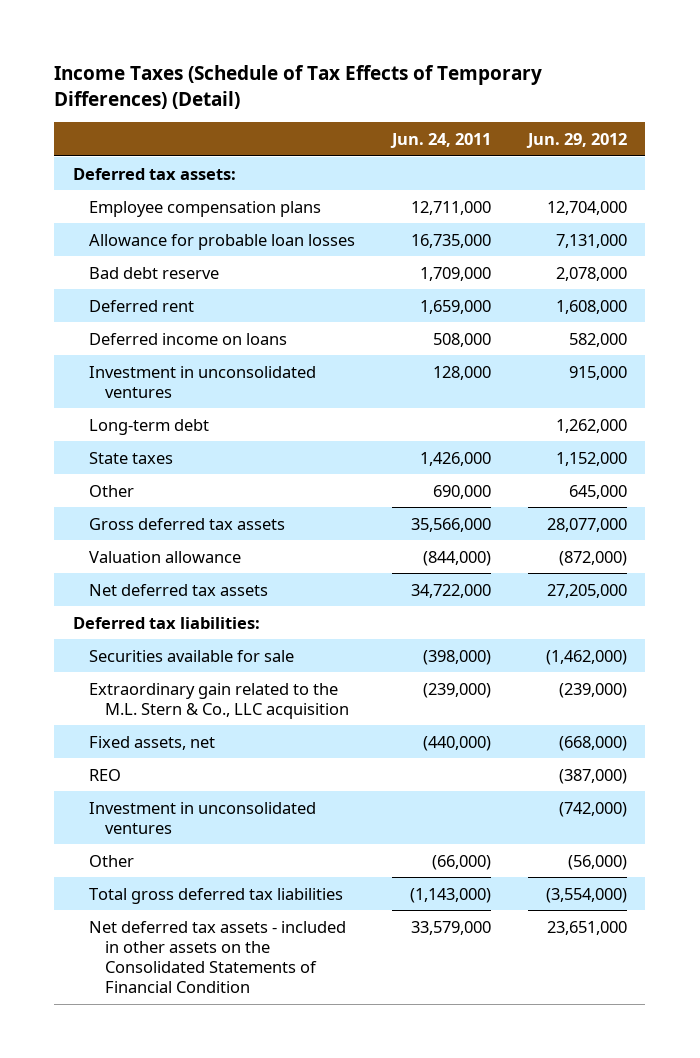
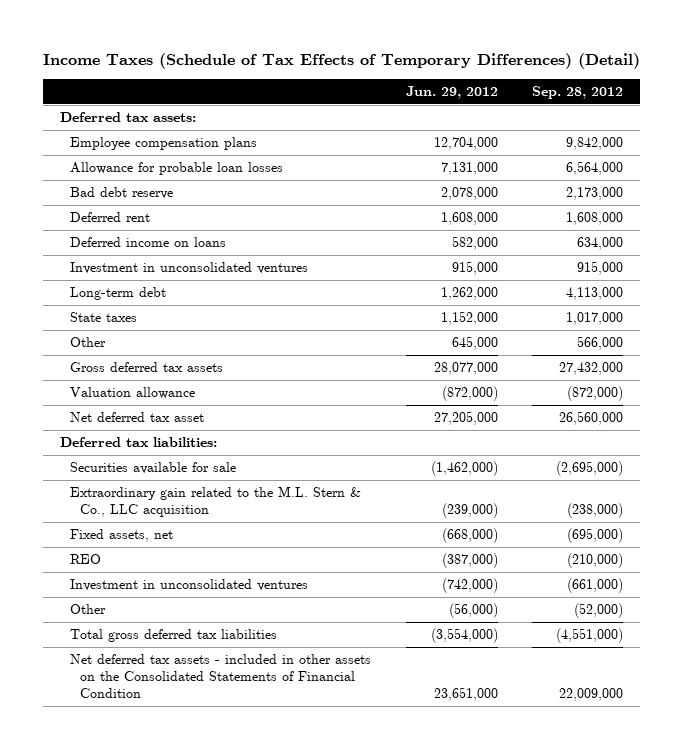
[390,133,492,149] Jun. 24, 2011 -> none
none -> [532,86,624,100] Sep. 28, 2012
[89,583,269,596] Net deferred tax assets -> [70,412,205,423] Net deferred tax asset

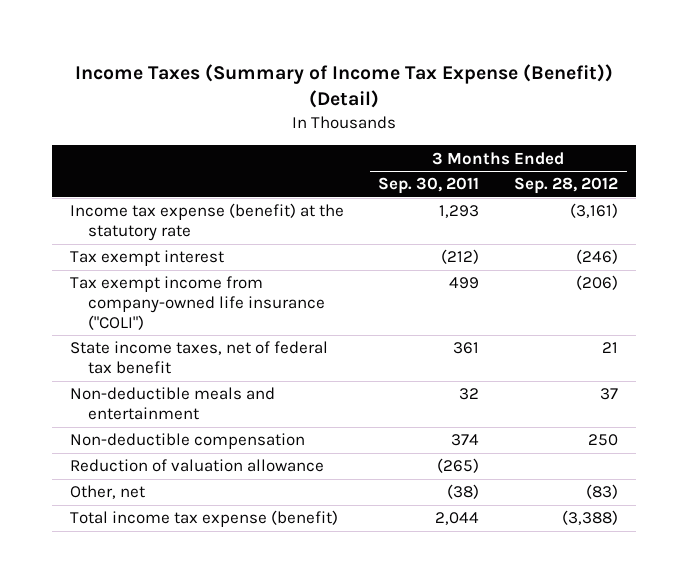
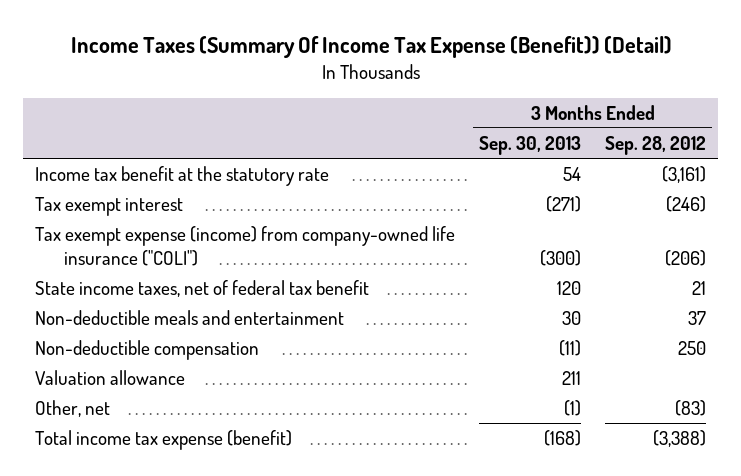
[74,63,613,109] Income Taxes (Summary of Income Tax Expense (Benefit)) (Detail) -> [70,35,672,58] Income Taxes (Summary Of Income Tax Expense (Benefit)) (Detail)
[378,177,480,195] Sep. 30, 2011 -> none
none -> [479,135,582,155] Sep. 30, 2013
[69,203,344,242] Income tax expense (benefit) at the statutory rate -> [35,166,330,187] Income tax benefit at the statutory rate
[69,276,326,330] Tax exempt income from company-owned life insurance ("COLI") -> [35,226,456,267] Tax exempt expense (income) from company-owned life insurance ("COLI")
[69,459,324,473] Reduction of valuation allowance -> [35,370,186,386] Valuation allowance

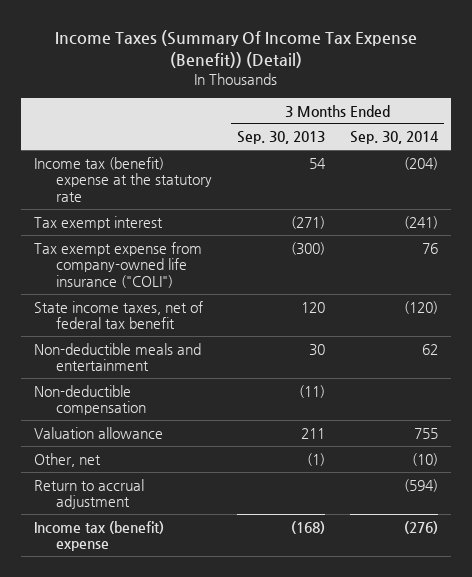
[605,135,707,155] Sep. 28, 2012 -> none
none -> [350,131,440,145] Sep. 30, 2014
[35,166,330,187] Income tax benefit at the statutory rate -> [33,156,213,202] Income tax (benefit) expense at the statutory rate
[35,226,456,267] Tax exempt expense (income) from company-owned life insurance ("COLI") -> [33,241,202,288] Tax exempt expense from company-owned life insurance ("COLI")
none -> [33,478,144,510] Return to accrual adjustment
[35,430,293,451] Total income tax expense (benefit) -> [33,520,164,552] Income tax (benefit) expense

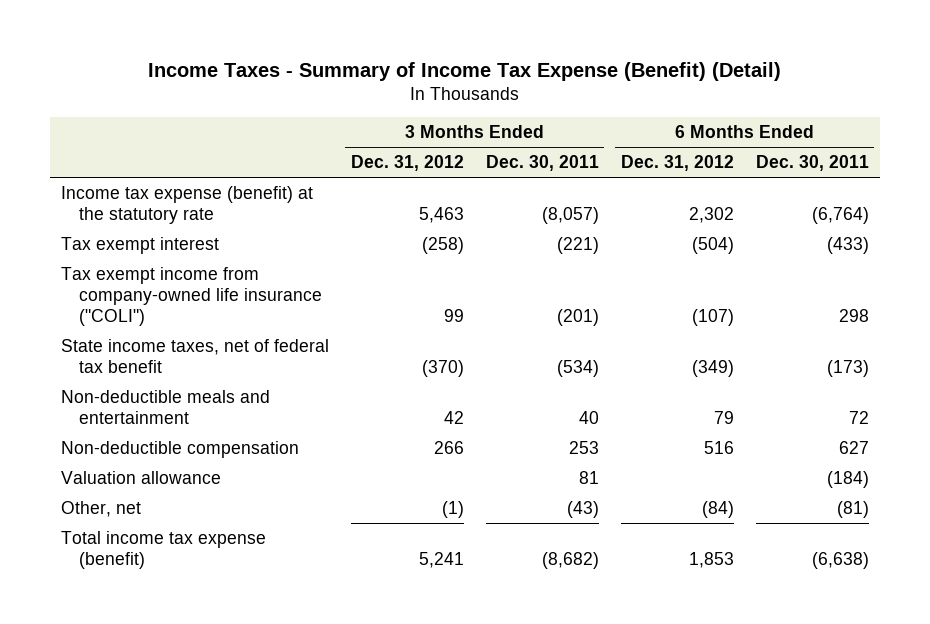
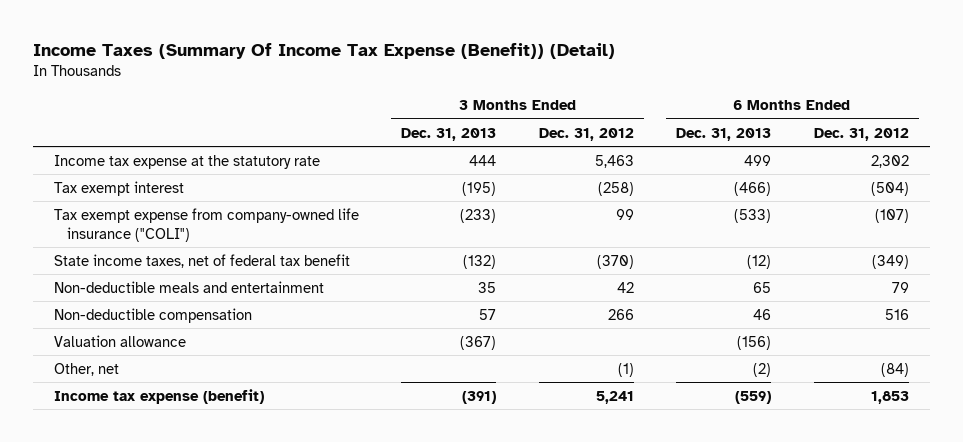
[147,61,781,81] Income Taxes - Summary of Income Tax Expense (Benefit) (Detail) -> [32,43,615,60] Income Taxes (Summary Of Income Tax Expense (Benefit)) (Detail)
[485,155,599,172] Dec. 30, 2011 -> none
[755,155,869,172] Dec. 30, 2011 -> none
none -> [401,127,497,141] Dec. 31, 2013
none -> [676,127,772,141] Dec. 31, 2013
[60,185,313,225] Income tax expense (benefit) at the statutory rate -> [53,154,320,169] Income tax expense at the statutory rate
[60,266,322,327] Tax exempt income from company-owned life insurance ("COLI") -> [53,207,359,242] Tax exempt expense from company-owned life insurance ("COLI")
[60,530,266,570] Total income tax expense (benefit) -> [53,388,264,404] Income tax expense (benefit)

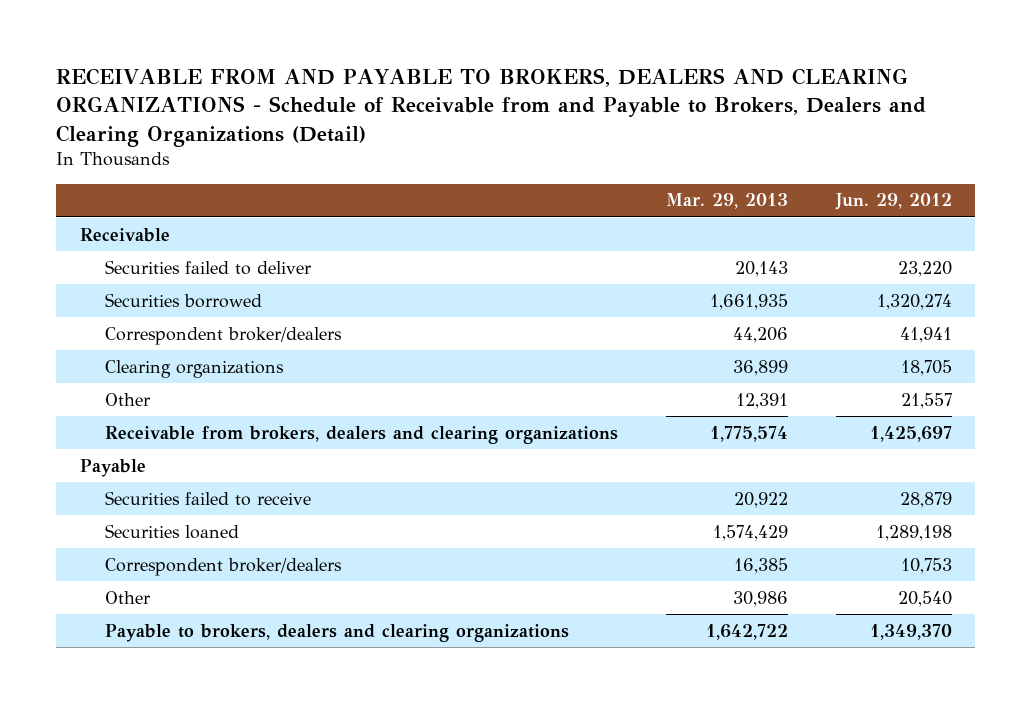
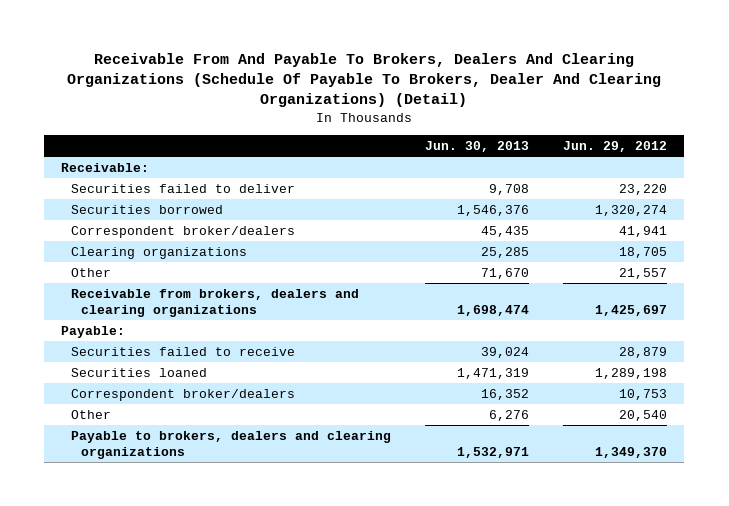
[55,68,926,147] RECEIVABLE FROM AND PAYABLE TO BROKERS, DEALERS AND CLEARING ORGANIZATIONS - Schedule of Receivable from and Payable to Brokers, Dealers and Clearing Organizations (Detail) -> [67,53,662,108] Receivable From And Payable To Brokers, Dealers And Clearing Organizations (Schedule Of Payable To Brokers, Dealer And Clearing Organizations) (Detail)
[665,193,788,210] Mar. 29, 2013 -> none
none -> [425,140,530,152] Jun. 30, 2013
[79,227,170,242] Receivable -> [61,162,150,172] Receivable:
[79,458,146,477] Payable -> [61,325,126,338] Payable:

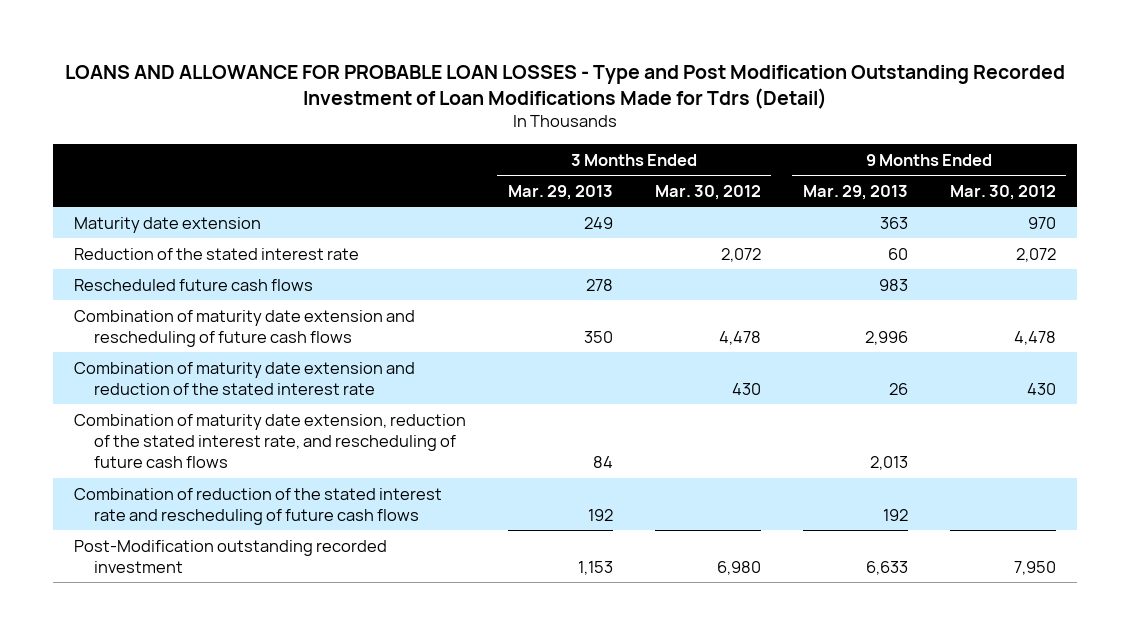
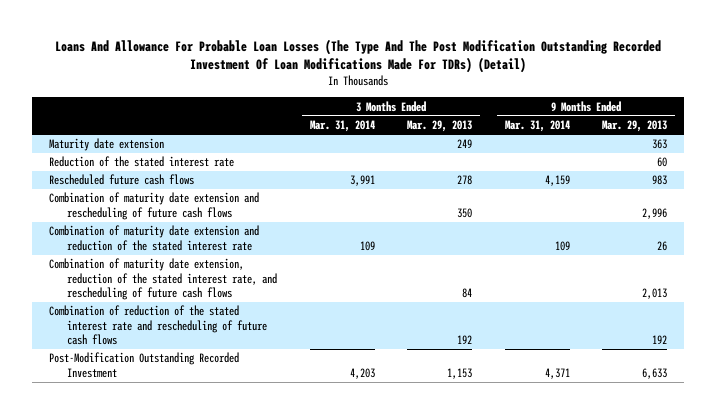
[64,64,1065,109] LOANS AND ALLOWANCE FOR PROBABLE LOAN LOSSES - Type and Post Modification Outstanding Recorded Investment of Loan Modifications Made for Tdrs (Detail) -> [54,38,661,74] Loans And Allowance For Probable Loan Losses (The Type And The Post Modification Outstanding Recorded Investment Of Loan Modifications Made For TDRs) (Detail)
[654,184,761,200] Mar. 30, 2012 -> none
[949,184,1056,200] Mar. 30, 2012 -> none
none -> [309,120,375,133] Mar. 31, 2014
none -> [504,120,570,133] Mar. 31, 2014
[73,539,387,574] Post-Modification outstanding recorded investment -> [48,352,239,378] Post-Modification Outstanding Recorded Investment

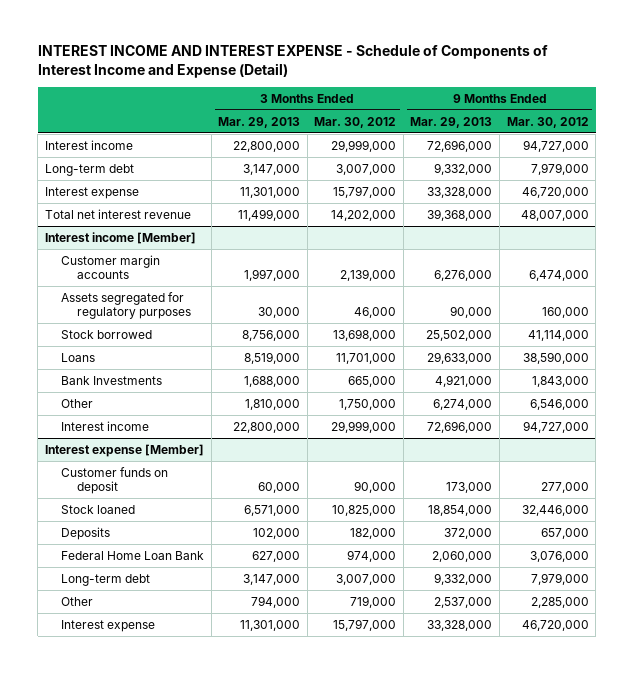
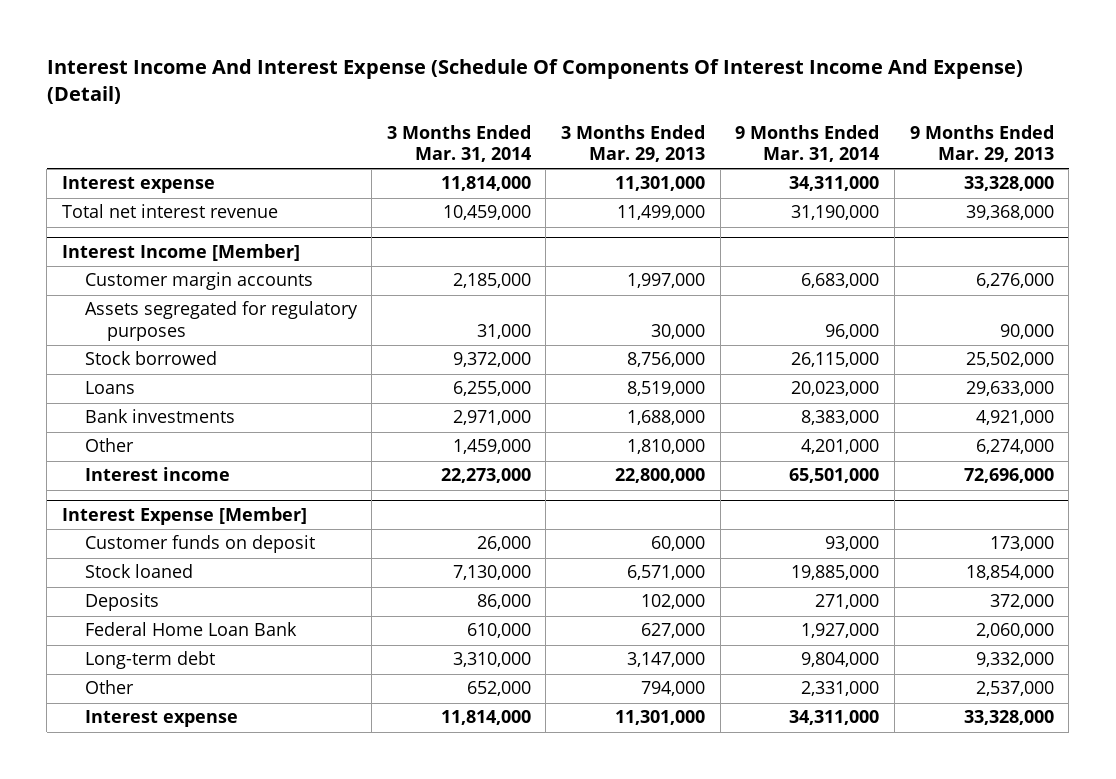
[37,45,548,79] INTEREST INCOME AND INTEREST EXPENSE - Schedule of Components of Interest Income and Expense (Detail) -> [46,58,1023,104] Interest Income And Interest Expense (Schedule Of Components Of Interest Income And Expense) (Detail)
[314,116,397,128] Mar. 30, 2012 -> none
[506,116,589,128] Mar. 30, 2012 -> none
none -> [386,124,531,162] 3 Months Ended Mar. 31, 2014
none -> [735,124,880,162] 9 Months Ended Mar. 31, 2014
[44,139,133,150] Interest income -> none
[44,163,134,176] Long-term debt -> none
[44,231,196,244] Interest income [Member] -> [62,244,301,262] Interest Income [Member]
[61,375,163,385] Bank Investments -> [84,409,235,424] Bank investments
[44,443,204,457] Interest expense [Member] -> [62,507,308,526] Interest Expense [Member]

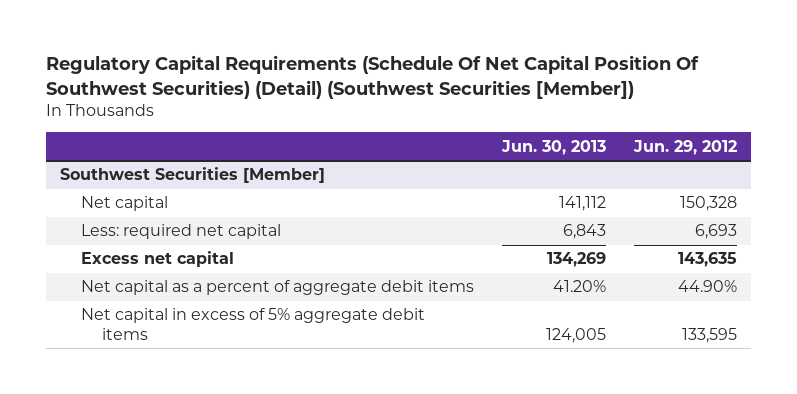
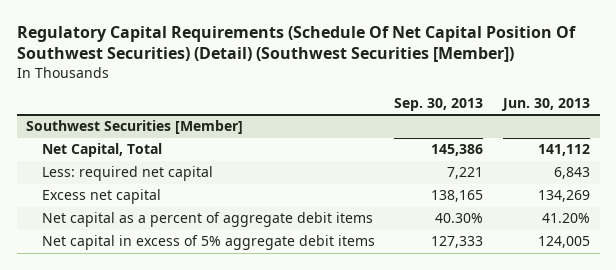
[633,139,738,155] Jun. 29, 2012 -> none
none -> [394,98,484,112] Sep. 30, 2013
[80,196,168,212] Net capital -> [41,143,162,158] Net Capital, Total

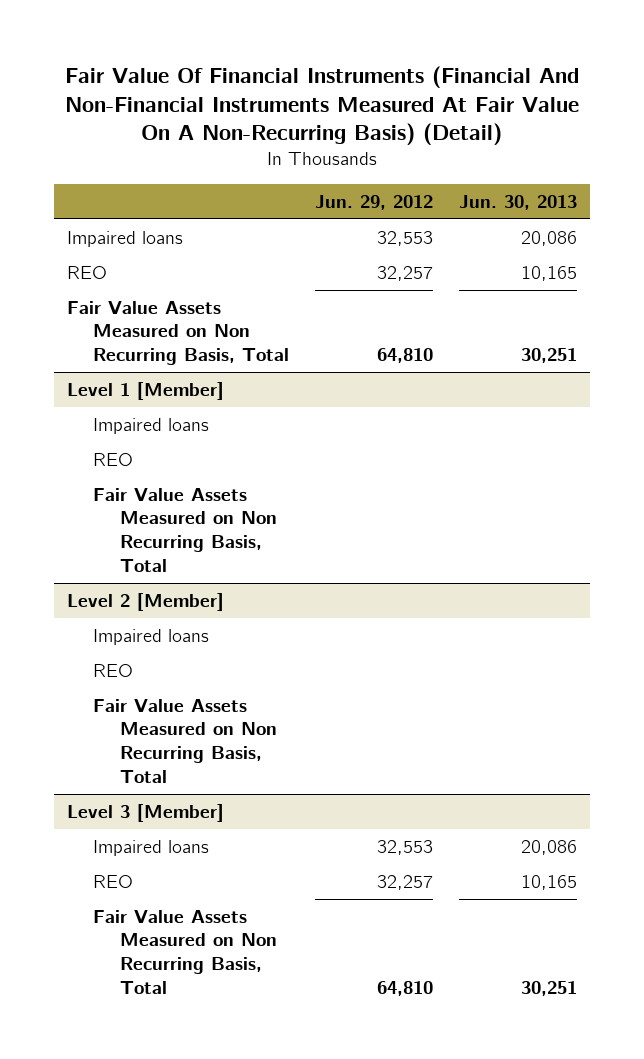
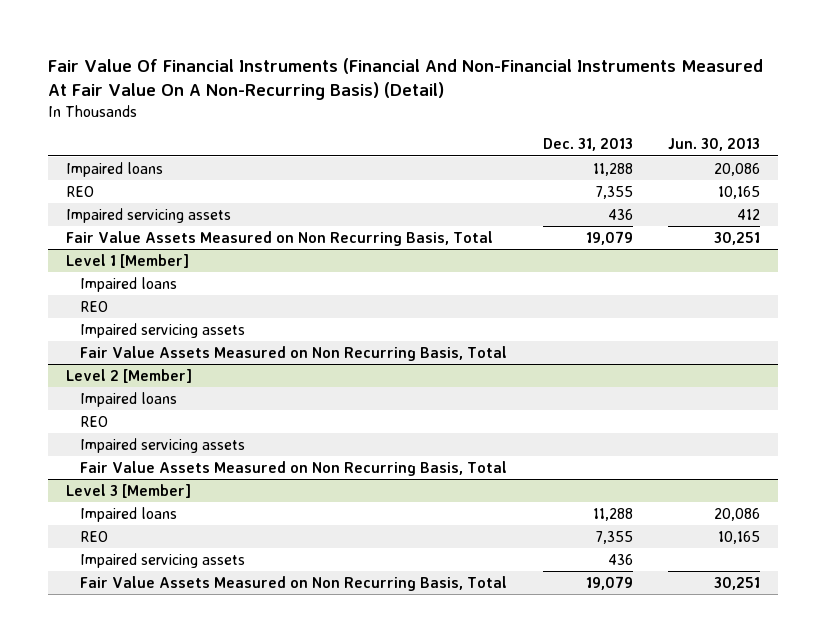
[315,194,434,210] Jun. 29, 2012 -> none
none -> [542,138,633,152] Dec. 31, 2013
none -> [65,207,231,223] Impaired servicing assets
none -> [80,322,246,338] Impaired servicing assets
none -> [80,437,246,453] Impaired servicing assets
none -> [80,552,246,568] Impaired servicing assets

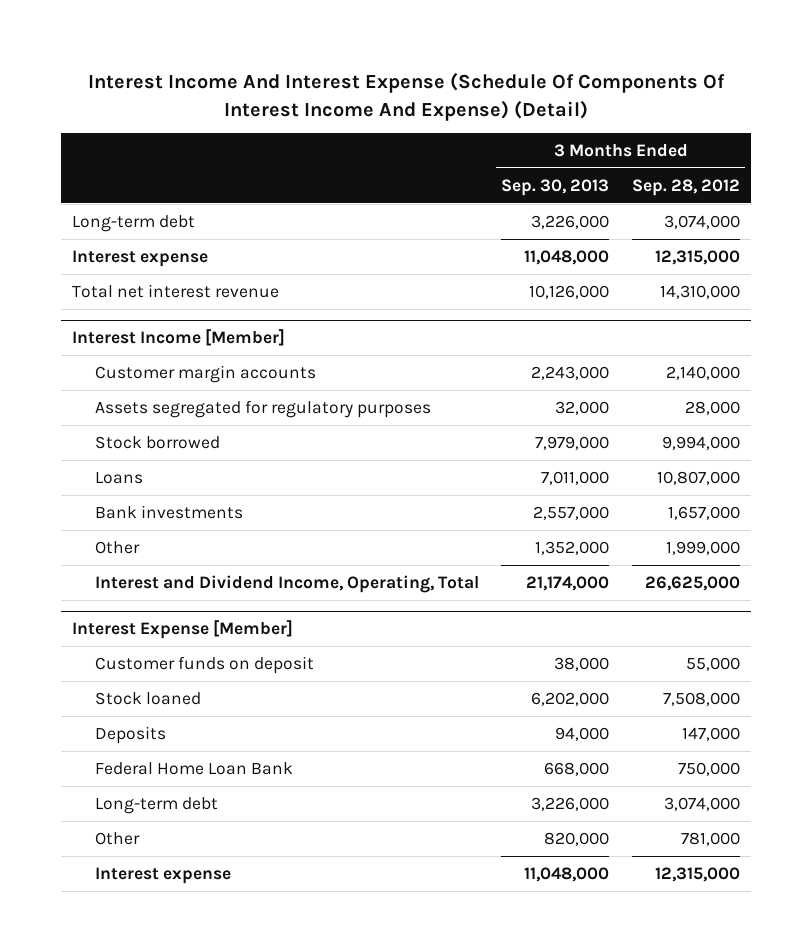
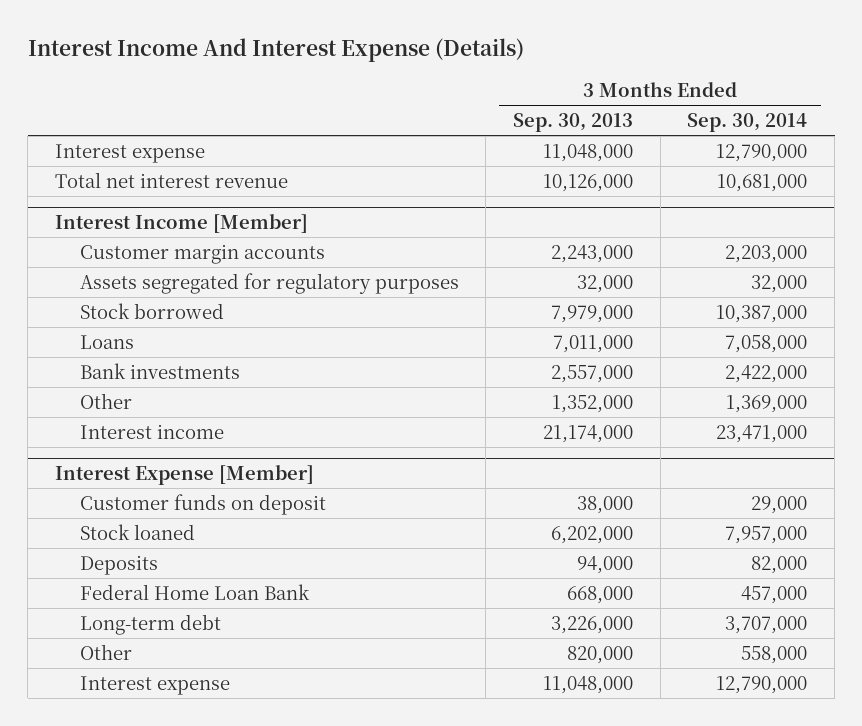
[87,72,725,121] Interest Income And Interest Expense (Schedule Of Components Of Interest Income And Expense) (Detail) -> [27,38,524,63] Interest Income And Interest Expense (Details)
[631,178,740,196] Sep. 28, 2012 -> none
none -> [687,112,808,132] Sep. 30, 2014
[72,214,196,232] Long-term debt -> none
[94,574,479,593] Interest and Dividend Income, Operating, Total -> [79,423,224,439] Interest income

